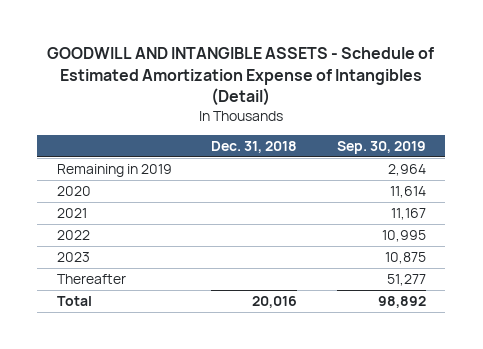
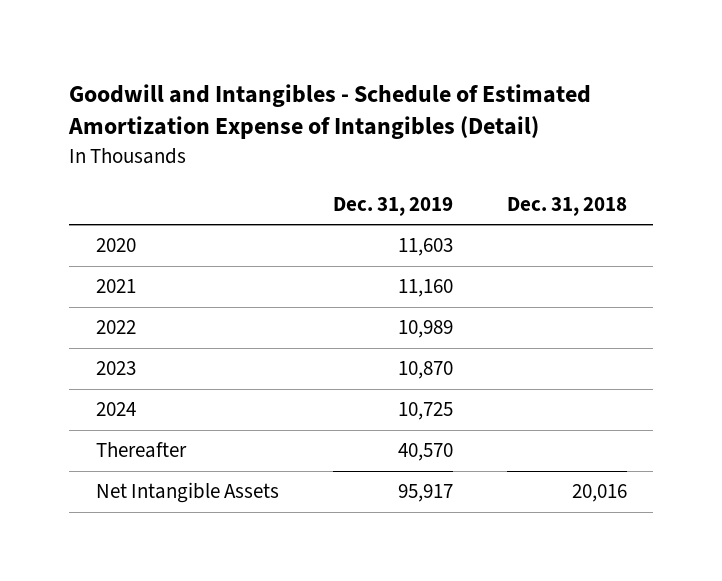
[47,46,435,107] GOODWILL AND INTANGIBLE ASSETS - Schedule of Estimated Amortization Expense of Intangibles (Detail) -> [68,83,592,140] Goodwill and Intangibles - Schedule of Estimated Amortization Expense of Intangibles (Detail)
[336,140,426,154] Sep. 30, 2019 -> none
none -> [332,197,453,217] Dec. 31, 2019
[57,164,173,178] Remaining in 2019 -> none
none -> [95,402,136,417] 2024
[57,296,93,307] Total -> [95,482,279,504] Net Intangible Assets

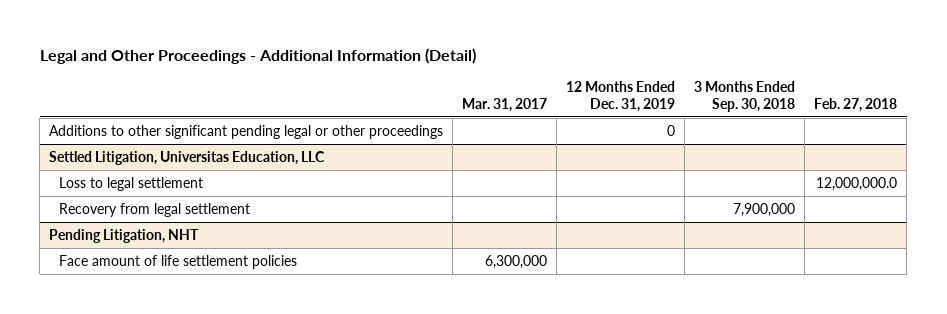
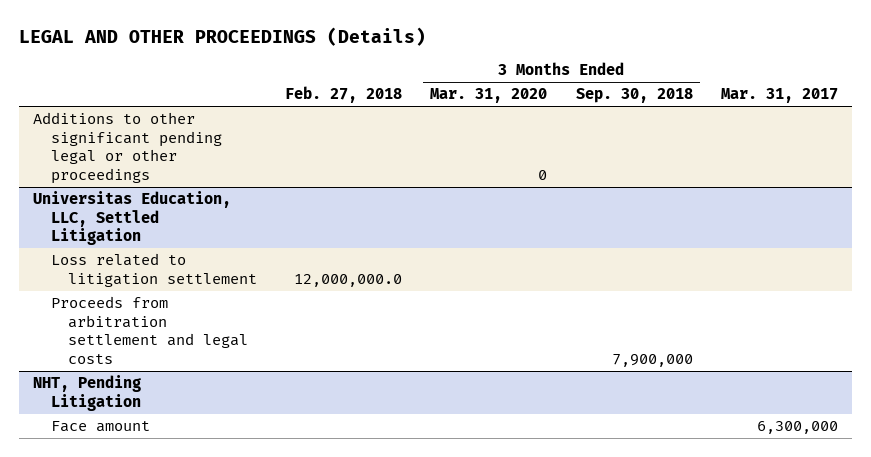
[39,47,476,64] Legal and Other Proceedings - Additional Information (Detail) -> [19,26,427,46] LEGAL AND OTHER PROCEEDINGS (Details)
[566,81,676,112] 12 Months Ended Dec. 31, 2019 -> none
none -> [430,88,548,104] Mar. 31, 2020
[49,150,326,165] Settled Litigation, Universitas Education, LLC -> [33,191,232,246] Universitas Education, LLC, Settled Litigation
[59,176,204,191] Loss to legal settlement -> [50,253,257,287] Loss related to litigation settlement
[59,202,251,217] Recovery from legal settlement -> [50,296,248,365] Proceeds from arbitration settlement and legal costs
[49,228,200,243] Pending Litigation, NHT -> [33,375,142,411] NHT, Pending Litigation
[59,254,298,269] Face amount of life settlement policies -> [50,421,150,433] Face amount

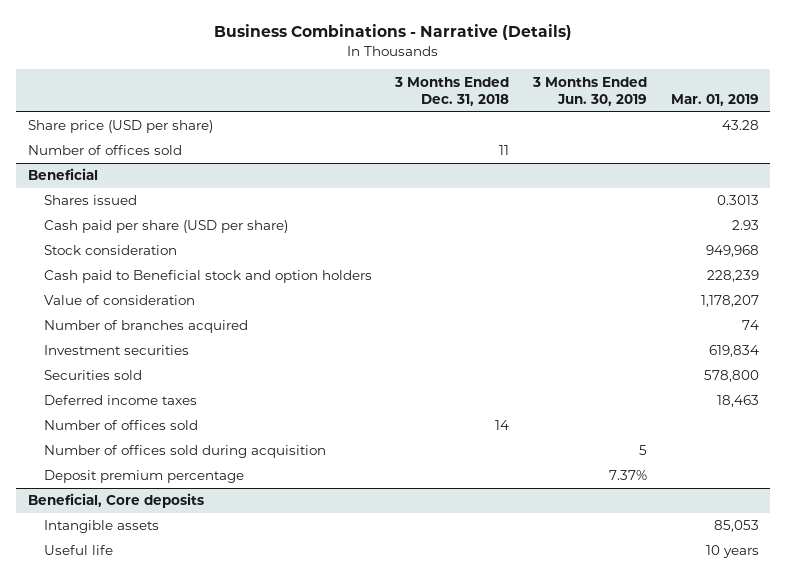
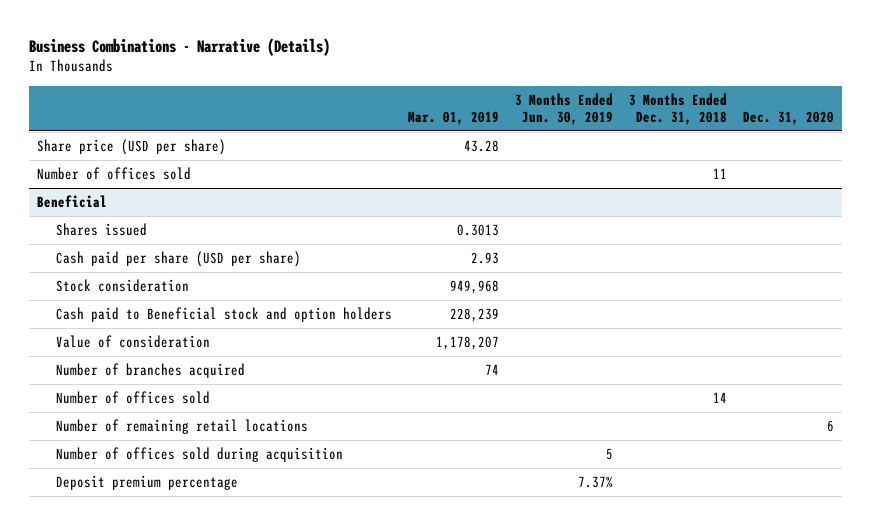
none -> [742,111,834,126] Dec. 31, 2020
[43,345,189,356] Investment securities -> none
[43,370,142,381] Securities sold -> none
[43,395,197,406] Deferred income taxes -> none
none -> [56,419,309,435] Number of remaining retail locations
[28,493,205,509] Beneficial, Core deposits -> none
[43,520,159,534] Intangible assets -> none
[43,545,113,556] Useful life -> none

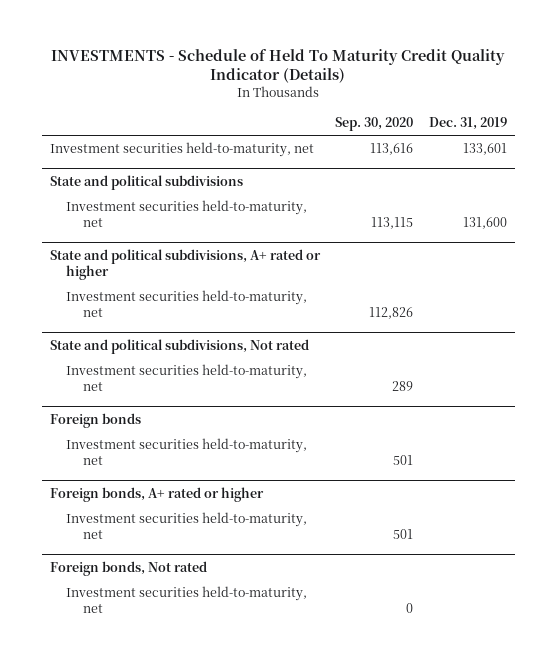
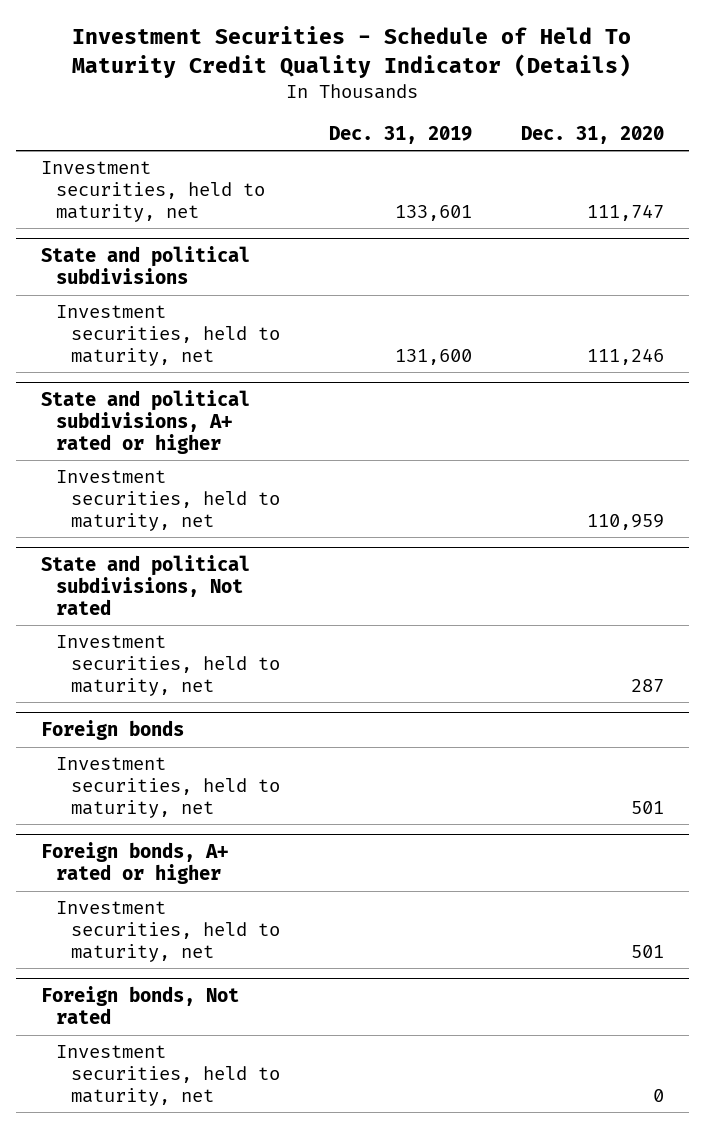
[51,49,506,84] INVESTMENTS - Schedule of Held To Maturity Credit Quality Indicator (Details) -> [72,26,632,79] Investment Securities - Schedule of Held To Maturity Credit Quality Indicator (Details)
[335,117,414,132] Sep. 30, 2020 -> none
none -> [521,125,665,144] Dec. 31, 2020
[49,142,314,158] Investment securities held-to-maturity, net -> [40,161,265,222] Investment securities, held to maturity, net
[66,200,308,227] Investment securities held-to-maturity, net -> [55,305,280,366] Investment securities, held to maturity, net
[66,290,308,317] Investment securities held-to-maturity, net -> [55,470,280,531] Investment securities, held to maturity, net
[66,364,308,391] Investment securities held-to-maturity, net -> [55,635,280,696] Investment securities, held to maturity, net
[66,438,308,465] Investment securities held-to-maturity, net -> [55,757,280,818] Investment securities, held to maturity, net
[66,512,308,539] Investment securities held-to-maturity, net -> [55,901,280,962] Investment securities, held to maturity, net
[66,586,308,613] Investment securities held-to-maturity, net -> [55,1045,280,1106] Investment securities, held to maturity, net

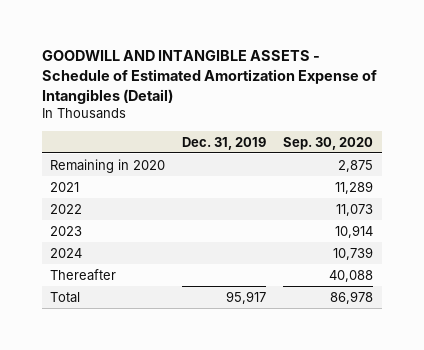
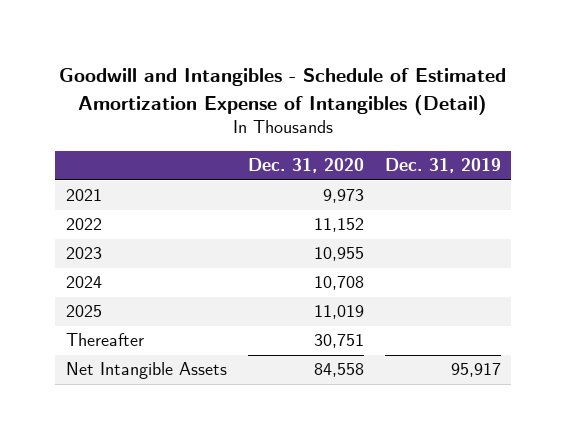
[41,50,377,105] GOODWILL AND INTANGIBLE ASSETS - Schedule of Estimated Amortization Expense of Intangibles (Detail) -> [59,68,507,115] Goodwill and Intangibles - Schedule of Estimated Amortization Expense of Intangibles (Detail)
[283,136,374,150] Sep. 30, 2020 -> none
none -> [247,158,364,174] Dec. 31, 2020
[50,158,166,173] Remaining in 2020 -> none
none -> [65,305,102,318] 2025
[50,291,81,303] Total -> [65,362,227,380] Net Intangible Assets

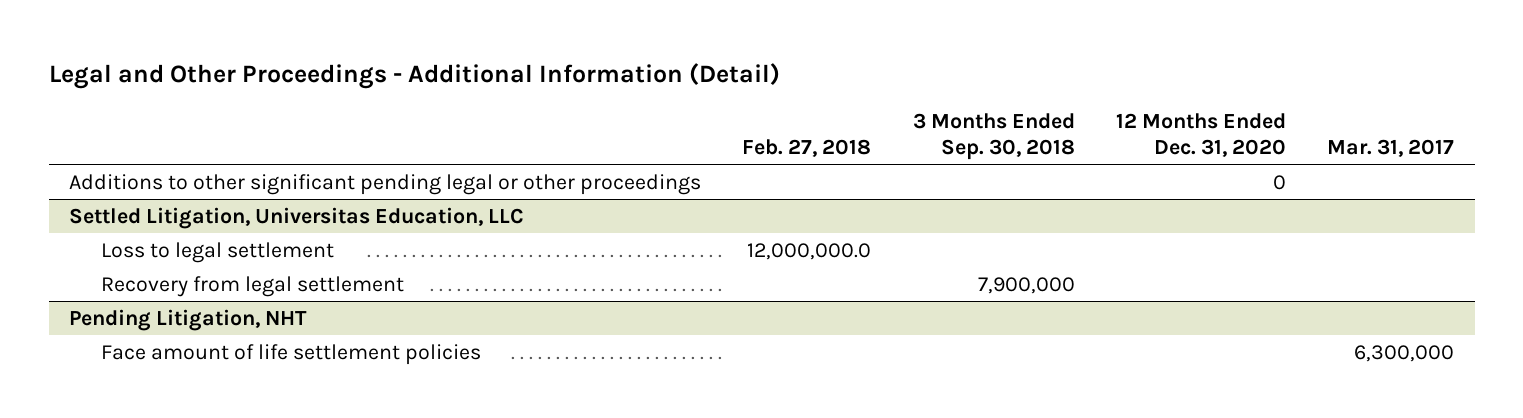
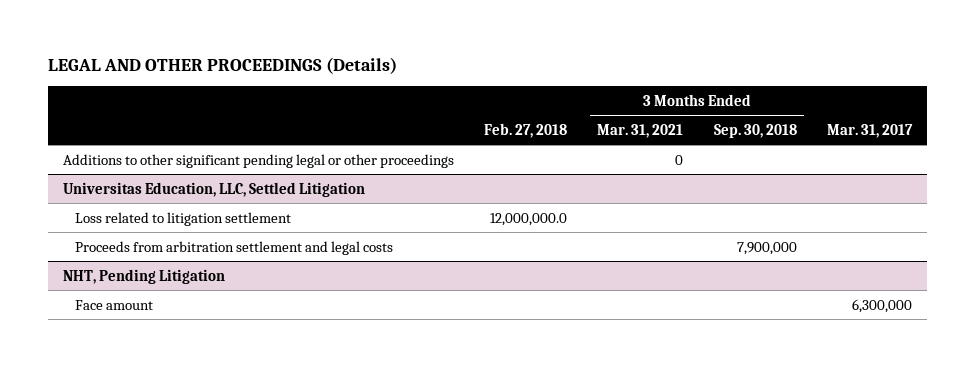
[48,63,780,90] Legal and Other Proceedings - Additional Information (Detail) -> [47,57,397,75] LEGAL AND OTHER PROCEEDINGS (Details)
[1115,112,1286,157] 12 Months Ended Dec. 31, 2020 -> none
none -> [597,124,684,139] Mar. 31, 2021
[69,206,525,229] Settled Litigation, Universitas Education, LLC -> [62,181,365,197] Universitas Education, LLC, Settled Litigation
[100,241,334,263] Loss to legal settlement -> [74,211,291,226] Loss related to litigation settlement
[100,275,404,297] Recovery from legal settlement -> [74,240,393,255] Proceeds from arbitration settlement and legal costs
[69,308,308,331] Pending Litigation, NHT -> [62,268,225,284] NHT, Pending Litigation
[100,343,481,365] Face amount of life settlement policies -> [74,299,153,310] Face amount

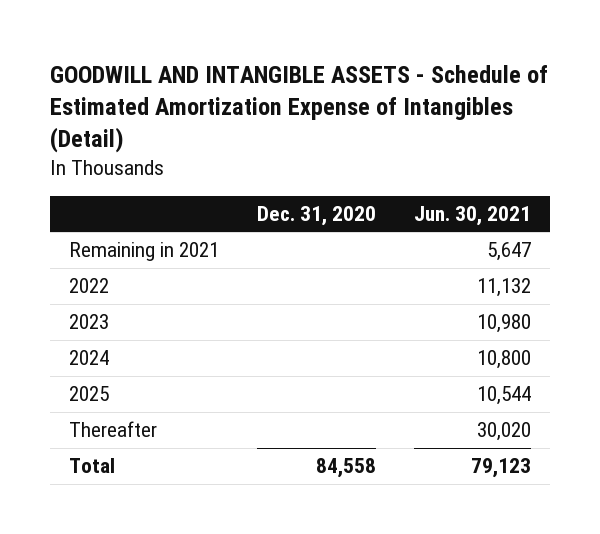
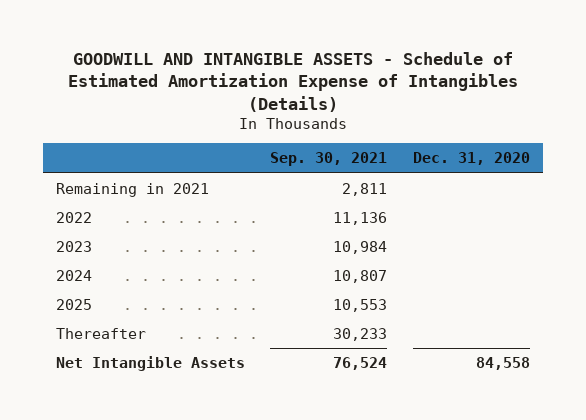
[50,64,549,154] GOODWILL AND INTANGIBLE ASSETS - Schedule of Estimated Amortization Expense of Intangibles (Detail) -> [67,52,518,112] GOODWILL AND INTANGIBLE ASSETS - Schedule of Estimated Amortization Expense of Intangibles (Details)
[414,206,532,227] Jun. 30, 2021 -> none
none -> [270,152,388,167] Sep. 30, 2021
[69,458,116,474] Total -> [55,355,245,371] Net Intangible Assets

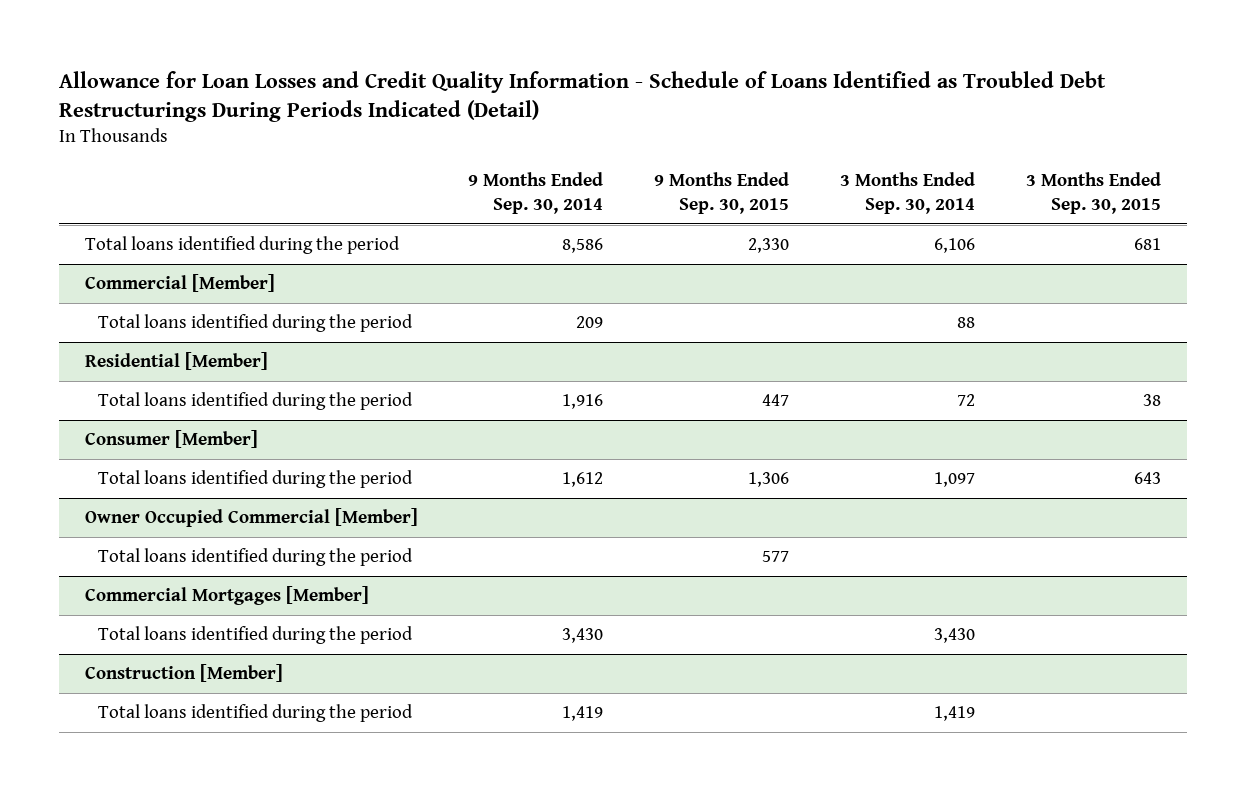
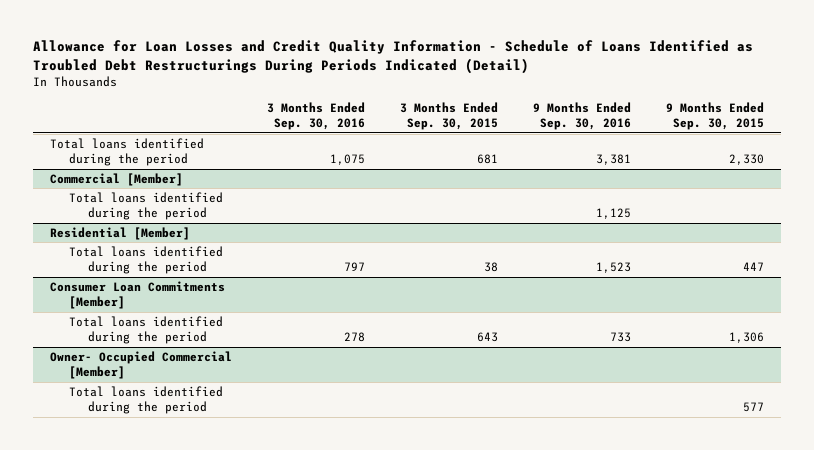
[468,172,604,215] 9 Months Ended Sep. 30, 2014 -> none
[840,172,976,215] 3 Months Ended Sep. 30, 2014 -> none
none -> [267,101,366,130] 3 Months Ended Sep. 30, 2016
none -> [532,101,631,130] 9 Months Ended Sep. 30, 2016
[84,430,258,449] Consumer [Member] -> [50,280,226,310] Consumer Loan Commitments [Member]
[84,508,418,528] Owner Occupied Commercial [Member] -> [50,350,233,380] Owner- Occupied Commercial [Member]
[84,586,369,606] Commercial Mortgages [Member] -> none
[98,626,414,645] Total loans identified during the period -> none
[84,664,283,683] Construction [Member] -> none
[98,704,414,723] Total loans identified during the period -> none

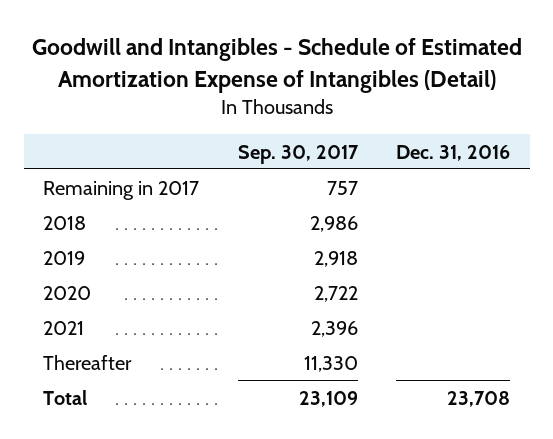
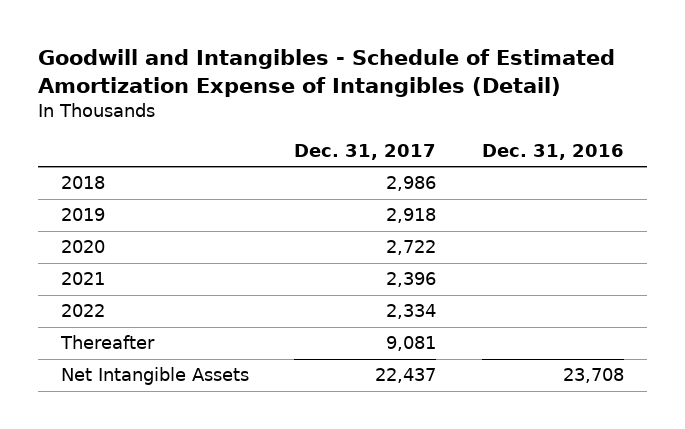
[237,144,359,164] Sep. 30, 2017 -> none
none -> [294,143,437,160] Dec. 31, 2017
[43,180,200,200] Remaining in 2017 -> none
none -> [60,304,105,318] 2022
[43,389,88,405] Total -> [60,367,249,386] Net Intangible Assets

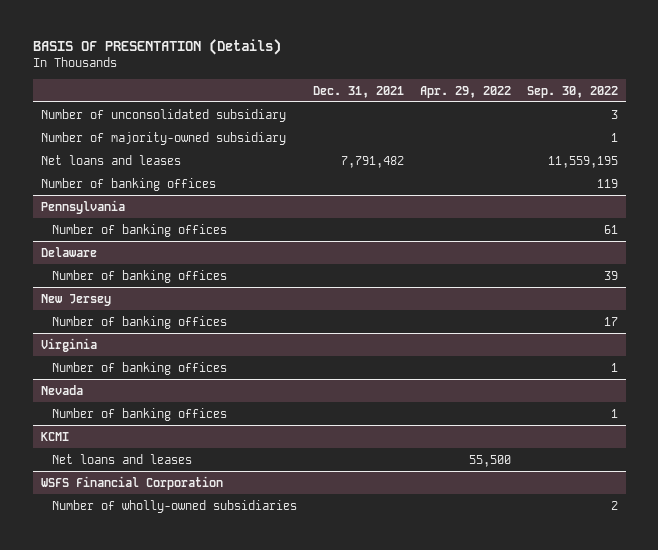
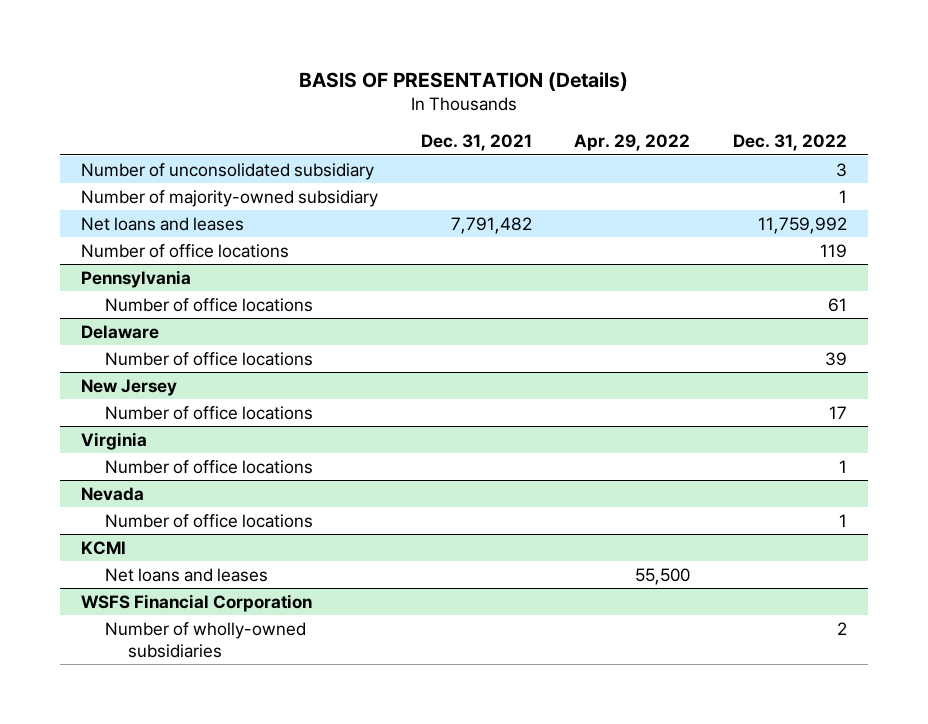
[526,85,618,98] Sep. 30, 2022 -> none
none -> [732,134,847,152] Dec. 31, 2022
[40,177,216,191] Number of banking offices -> [81,243,290,258] Number of office locations
[51,223,227,237] Number of banking offices -> [104,297,313,312] Number of office locations
[51,269,227,283] Number of banking offices -> [104,351,313,366] Number of office locations
[51,315,227,329] Number of banking offices -> [104,405,313,420] Number of office locations
[51,361,227,375] Number of banking offices -> [104,459,313,474] Number of office locations
[51,407,227,421] Number of banking offices -> [104,513,313,528] Number of office locations

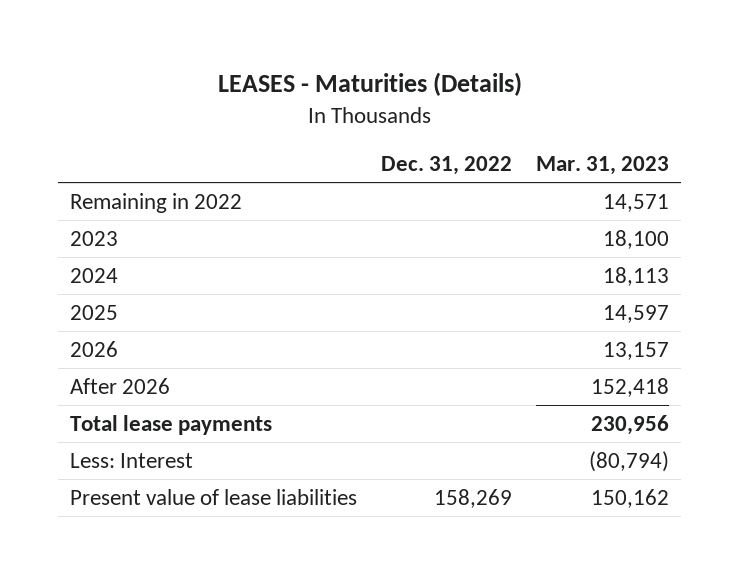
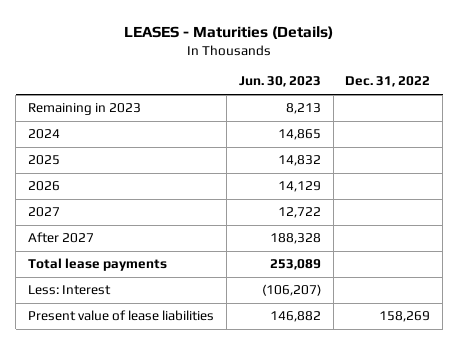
[536,155,670,175] Mar. 31, 2023 -> none
none -> [238,76,321,88] Jun. 30, 2023
[69,230,118,246] 2023 -> none
[69,192,242,213] Remaining in 2022 -> [28,103,142,116] Remaining in 2023
none -> [28,207,61,218] 2027
[69,377,170,394] After 2026 -> [28,232,95,244] After 2027

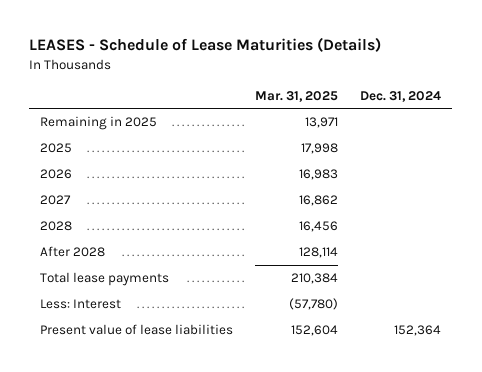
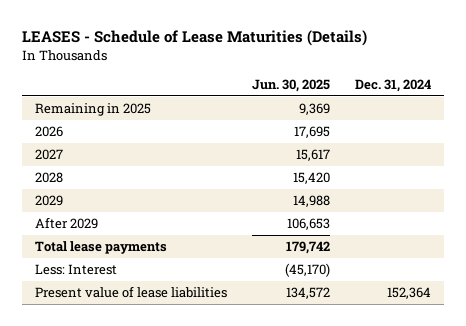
[255,90,339,102] Mar. 31, 2025 -> none
none -> [251,79,330,93] Jun. 30, 2025
[40,143,73,154] 2025 -> none
none -> [34,195,63,207] 2029
[40,246,106,258] After 2028 -> [34,217,98,230] After 2029

